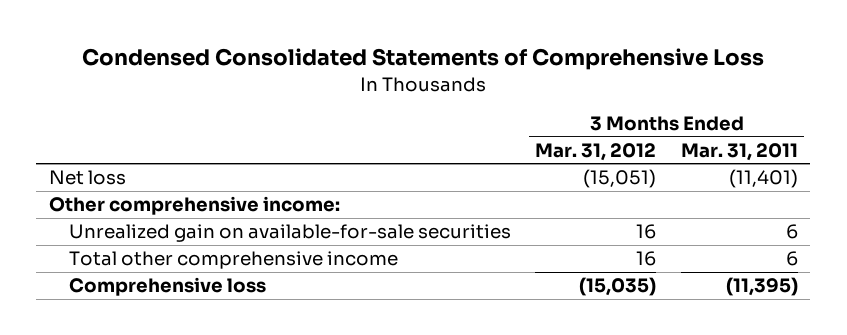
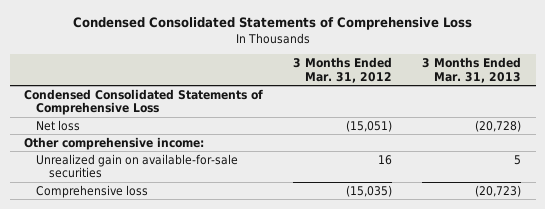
[680,142,798,161] Mar. 31, 2011 -> none
none -> [421,57,521,83] 3 Months Ended Mar. 31, 2013
none -> [24,88,264,116] Condensed Consolidated Statements of Comprehensive Loss
[68,251,398,270] Total other comprehensive income -> none

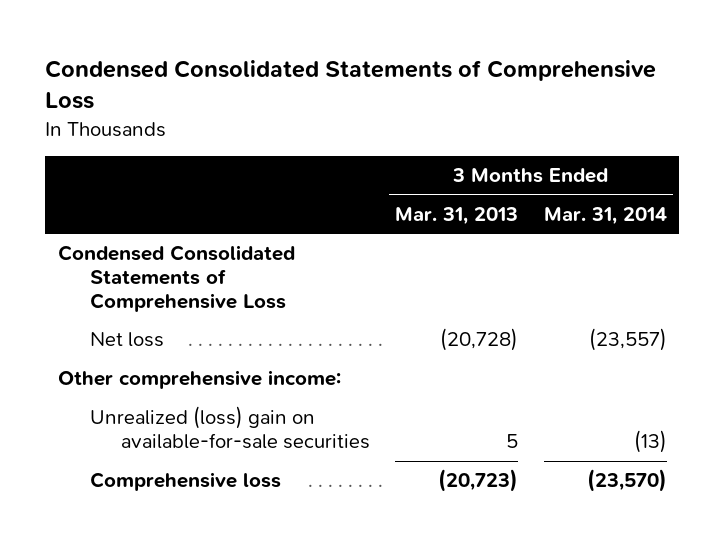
[293,57,393,83] 3 Months Ended Mar. 31, 2012 -> none
none -> [543,206,667,225] Mar. 31, 2014
[36,153,239,179] Unrealized gain on available-for-sale securities -> [89,406,370,450] Unrealized (loss) gain on available-for-sale securities

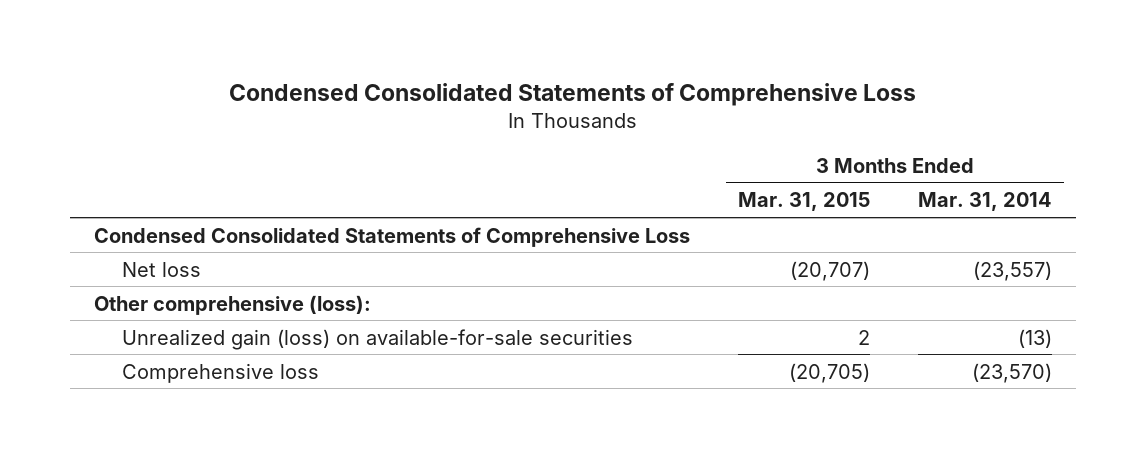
[395,206,519,225] Mar. 31, 2013 -> none
none -> [738,192,871,212] Mar. 31, 2015
[58,370,342,390] Other comprehensive income: -> [93,294,371,315] Other comprehensive (loss):
[89,406,370,450] Unrealized (loss) gain on available-for-sale securities -> [122,328,634,350] Unrealized gain (loss) on available-for-sale securities

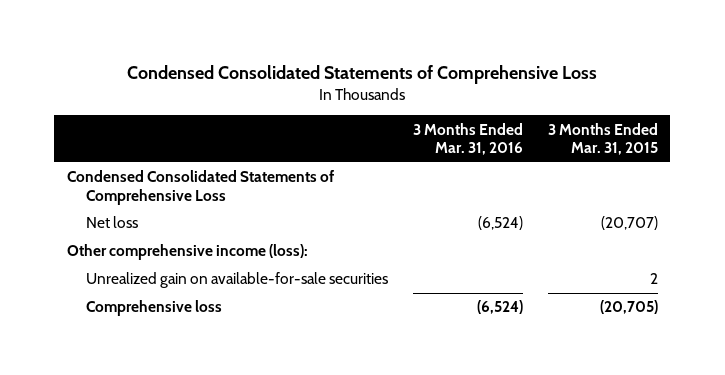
[918,192,1053,212] Mar. 31, 2014 -> none
none -> [412,122,523,156] 3 Months Ended Mar. 31, 2016
[93,294,371,315] Other comprehensive (loss): -> [66,244,308,261] Other comprehensive income (loss):
[122,328,634,350] Unrealized gain (loss) on available-for-sale securities -> [85,272,388,289] Unrealized gain on available-for-sale securities

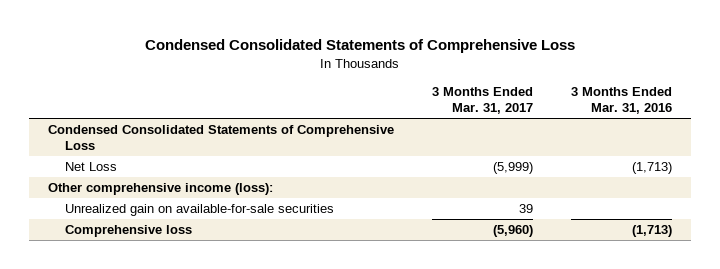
[547,122,658,156] 3 Months Ended Mar. 31, 2015 -> none
none -> [432,87,534,115] 3 Months Ended Mar. 31, 2017
[85,216,138,229] Net loss -> [64,162,117,172] Net Loss
[477,216,523,231] (6,524) -> [632,162,673,175] (1,713)
[476,300,523,315] (6,524) -> [632,225,673,238] (1,713)

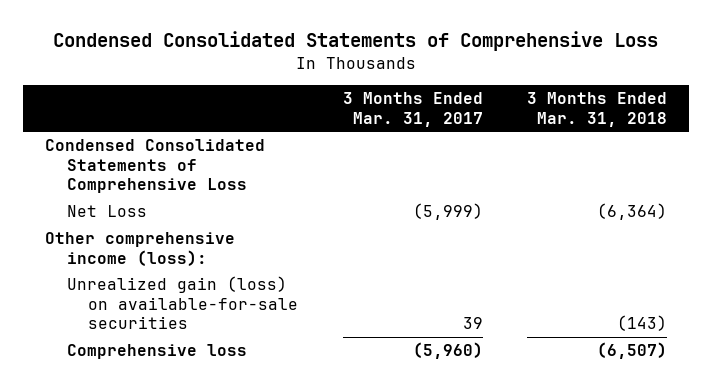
[571,87,673,115] 3 Months Ended Mar. 31, 2016 -> none
none -> [526,92,667,127] 3 Months Ended Mar. 31, 2018
[64,204,334,217] Unrealized gain on available-for-sale securities -> [66,276,299,330] Unrealized gain (loss) on available-for-sale securities

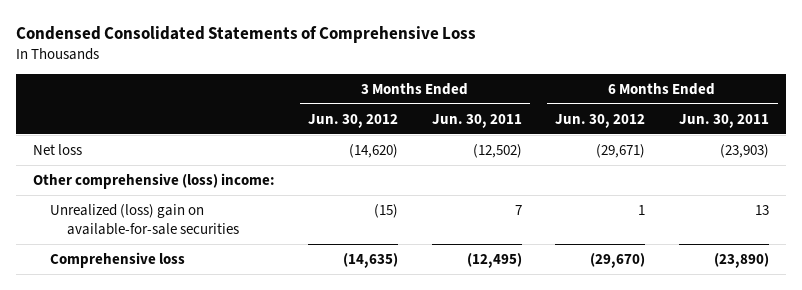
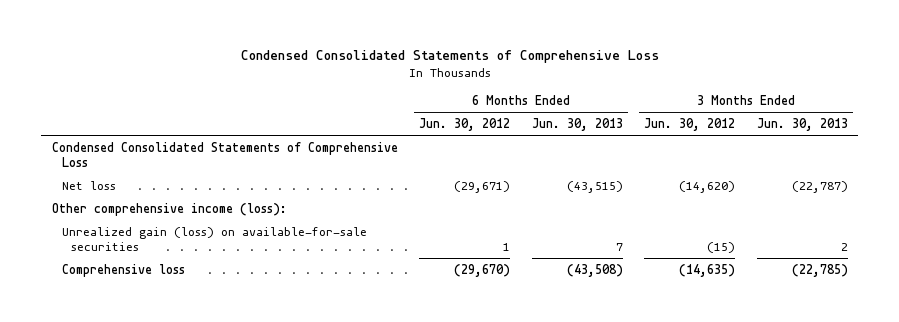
[431,113,522,128] Jun. 30, 2011 -> none
[679,113,770,128] Jun. 30, 2011 -> none
none -> [531,117,623,131] Jun. 30, 2013
none -> [756,117,848,131] Jun. 30, 2013
none -> [51,141,398,168] Condensed Consolidated Statements of Comprehensive Loss
[32,172,275,189] Other comprehensive (loss) income: -> [51,202,287,216] Other comprehensive income (loss):
[49,203,240,235] Unrealized (loss) gain on available-for-sale securities -> [61,226,367,252] Unrealized gain (loss) on available-for-sale securities

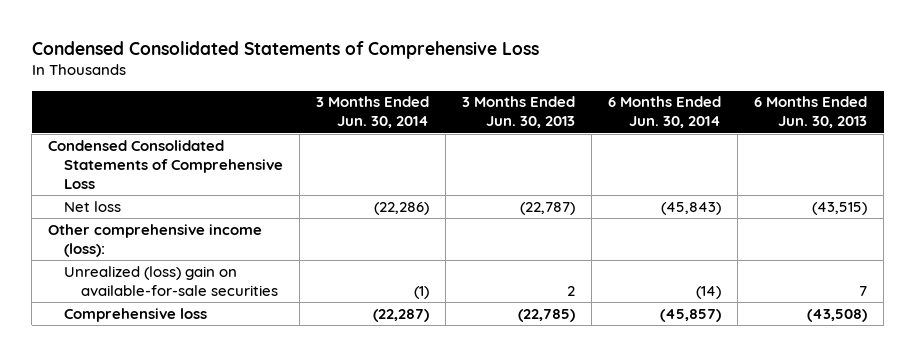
[419,117,511,131] Jun. 30, 2012 -> none
[644,117,736,131] Jun. 30, 2012 -> none
none -> [316,96,430,129] 3 Months Ended Jun. 30, 2014
none -> [608,96,722,129] 6 Months Ended Jun. 30, 2014
[61,226,367,252] Unrealized gain (loss) on available-for-sale securities -> [64,265,278,296] Unrealized (loss) gain on available-for-sale securities

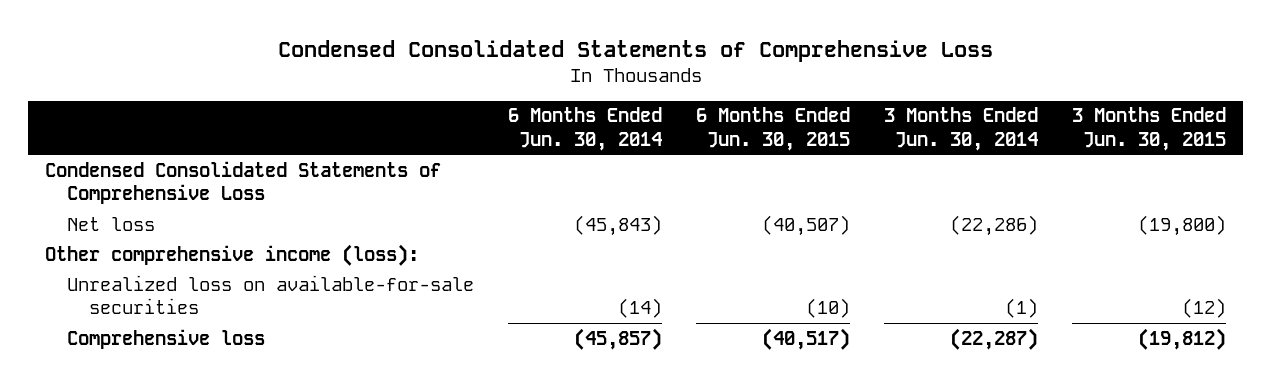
[462,96,576,129] 3 Months Ended Jun. 30, 2013 -> none
[754,96,868,129] 6 Months Ended Jun. 30, 2013 -> none
none -> [696,107,851,151] 6 Months Ended Jun. 30, 2015
none -> [1072,107,1227,151] 3 Months Ended Jun. 30, 2015
[64,265,278,296] Unrealized (loss) gain on available-for-sale securities -> [67,274,475,314] Unrealized loss on available-for-sale securities

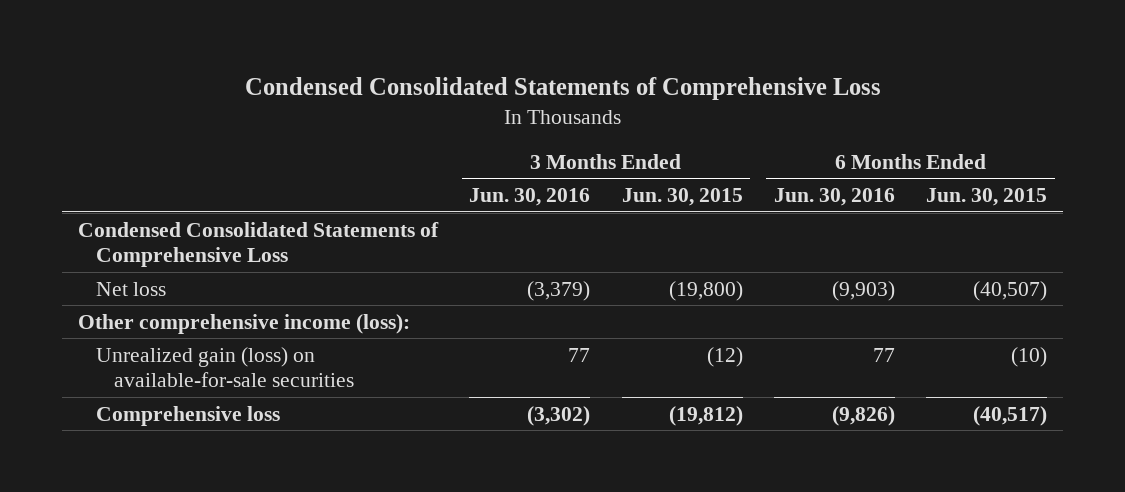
[508,107,663,151] 6 Months Ended Jun. 30, 2014 -> none
[884,107,1039,151] 3 Months Ended Jun. 30, 2014 -> none
none -> [469,188,591,207] Jun. 30, 2016
none -> [773,188,895,207] Jun. 30, 2016
[67,274,475,314] Unrealized loss on available-for-sale securities -> [95,346,354,387] Unrealized gain (loss) on available-for-sale securities

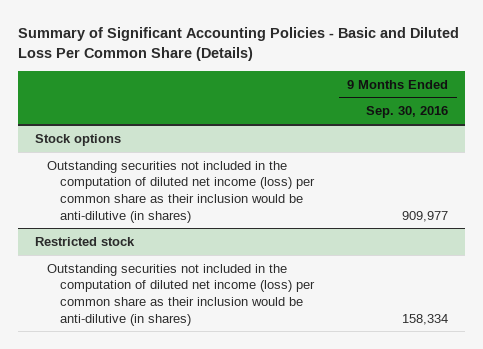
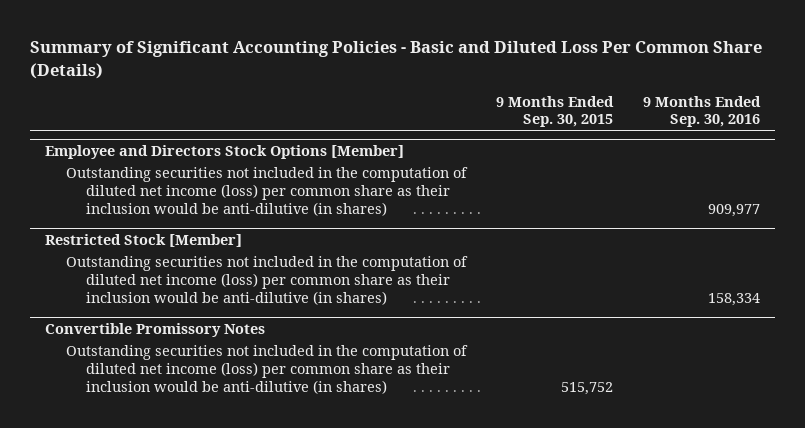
none -> [495,95,614,128] 9 Months Ended Sep. 30, 2015
[35,133,122,146] Stock options -> [45,145,405,160] Employee and Directors Stock Options [Member]
[35,236,136,246] Restricted stock -> [45,234,243,248] Restricted Stock [Member]
none -> [45,323,266,338] Convertible Promissory Notes
none -> [65,345,468,395] Outstanding securities not included in the computation of diluted net income (loss) per common share as their inclusion would be anti-dilutive (in shares)

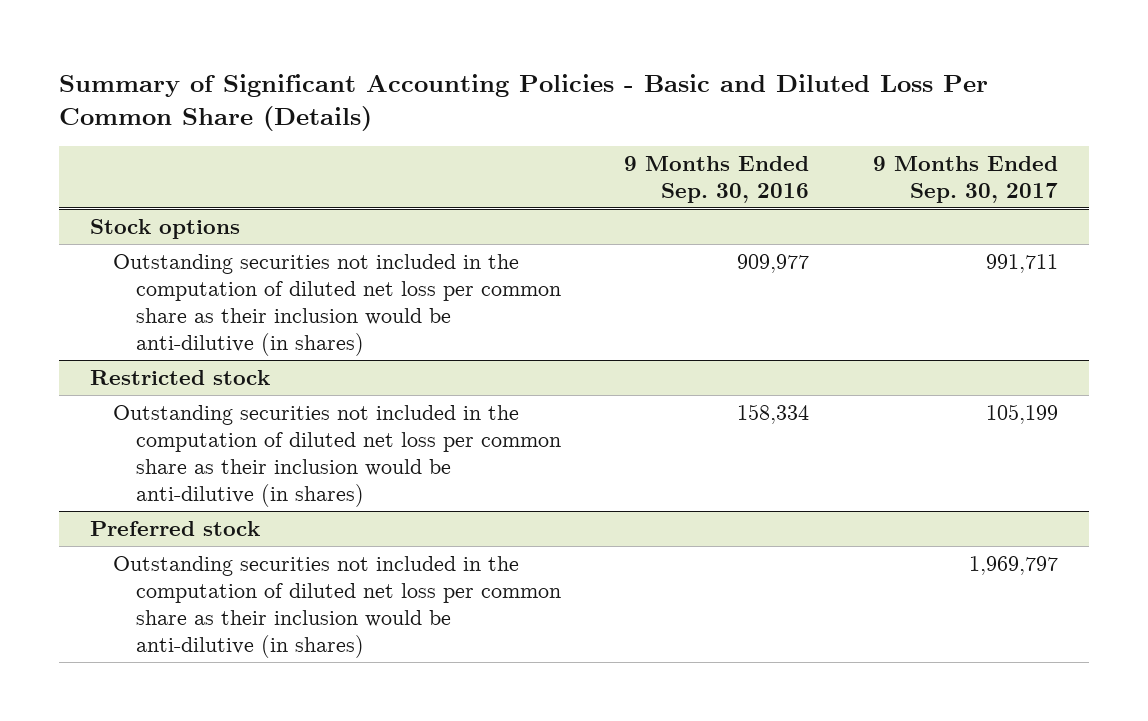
[495,95,614,128] 9 Months Ended Sep. 30, 2015 -> none
none -> [872,155,1058,203] 9 Months Ended Sep. 30, 2017
[45,323,266,338] Convertible Promissory Notes -> none
[45,145,405,160] Employee and Directors Stock Options [Member] -> [90,218,241,239] Stock options
[65,167,468,217] Outstanding securities not included in the computation of diluted net income (loss) per common share as their inclusion would be anti-dilutive (in shares) -> [112,253,561,356] Outstanding securities not included in the computation of diluted net loss per common share as their inclusion would be anti-dilutive (in shares)
[45,234,243,248] Restricted Stock [Member] -> [90,369,271,385] Restricted stock
[65,256,468,306] Outstanding securities not included in the computation of diluted net income (loss) per common share as their inclusion would be anti-dilutive (in shares) -> [112,404,561,507] Outstanding securities not included in the computation of diluted net loss per common share as their inclusion would be anti-dilutive (in shares)
none -> [90,520,261,536] Preferred stock
[65,345,468,395] Outstanding securities not included in the computation of diluted net income (loss) per common share as their inclusion would be anti-dilutive (in shares) -> [112,555,561,658] Outstanding securities not included in the computation of diluted net loss per common share as their inclusion would be anti-dilutive (in shares)

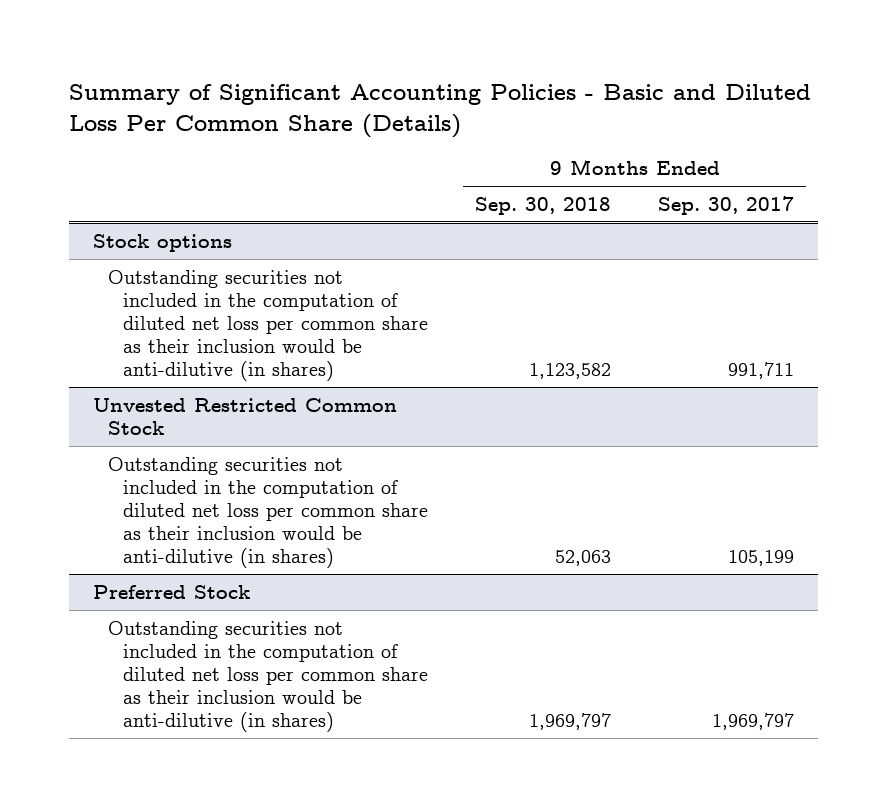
[624,155,810,203] 9 Months Ended Sep. 30, 2016 -> none
none -> [474,196,611,215] Sep. 30, 2018
[90,369,271,385] Restricted stock -> [92,397,397,435] Unvested Restricted Common Stock
[90,520,261,536] Preferred stock -> [92,584,250,599] Preferred Stock

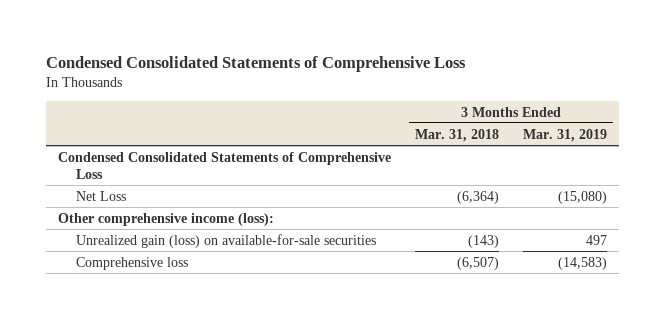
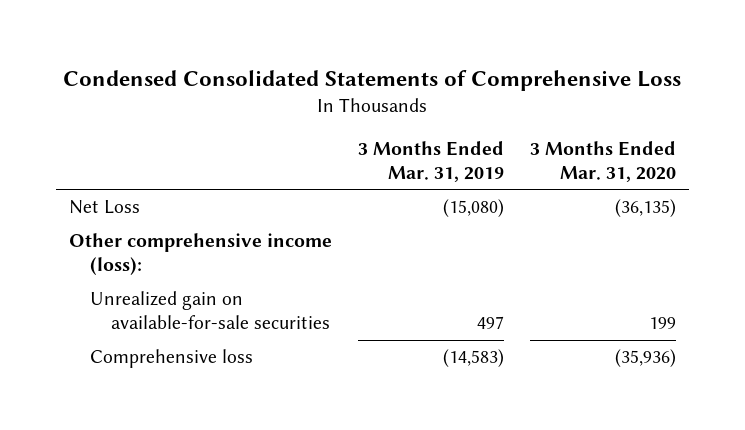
[414,128,499,142] Mar. 31, 2018 -> none
none -> [530,141,677,182] 3 Months Ended Mar. 31, 2020
[57,151,391,179] Condensed Consolidated Statements of Comprehensive Loss -> none
[76,233,377,248] Unrealized gain (loss) on available-for-sale securities -> [90,291,331,329] Unrealized gain on available-for-sale securities

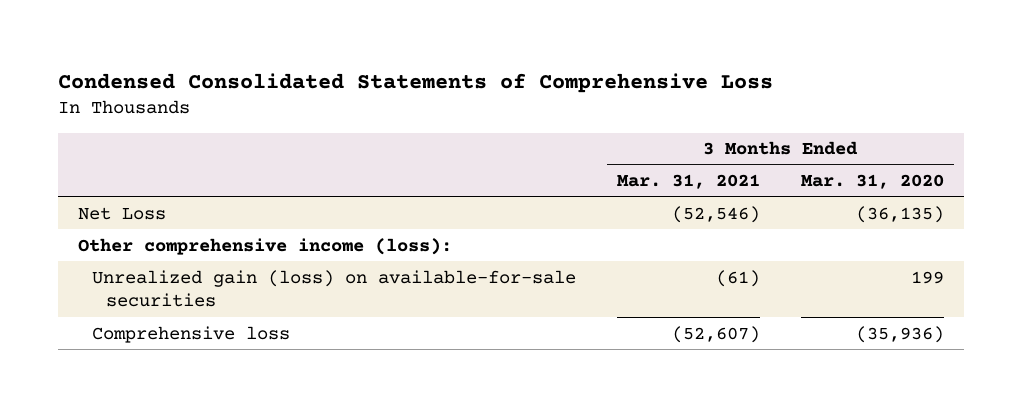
[357,141,504,182] 3 Months Ended Mar. 31, 2019 -> none
none -> [617,173,761,189] Mar. 31, 2021
[90,291,331,329] Unrealized gain on available-for-sale securities -> [92,269,577,308] Unrealized gain (loss) on available-for-sale securities

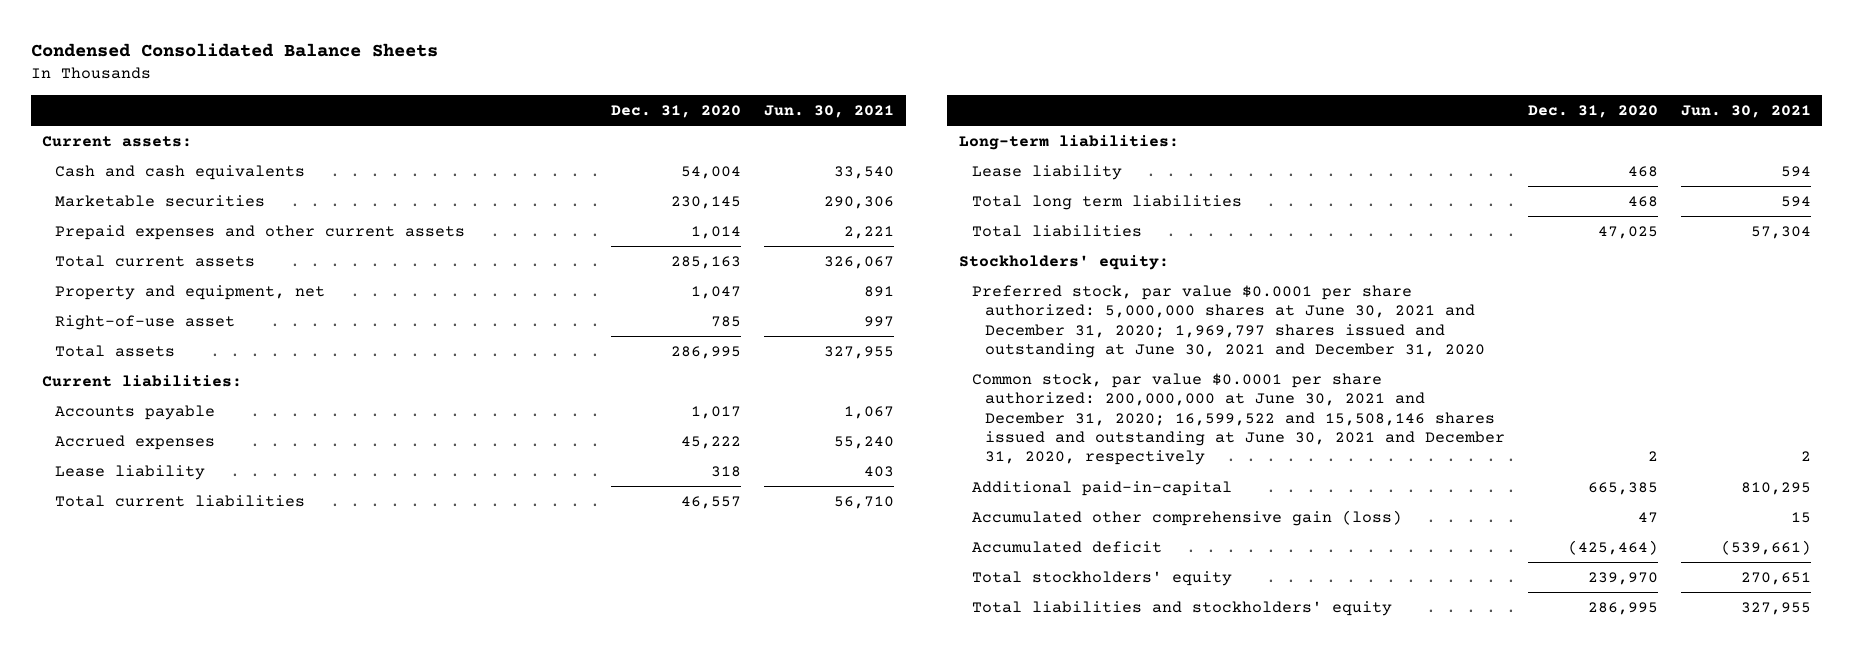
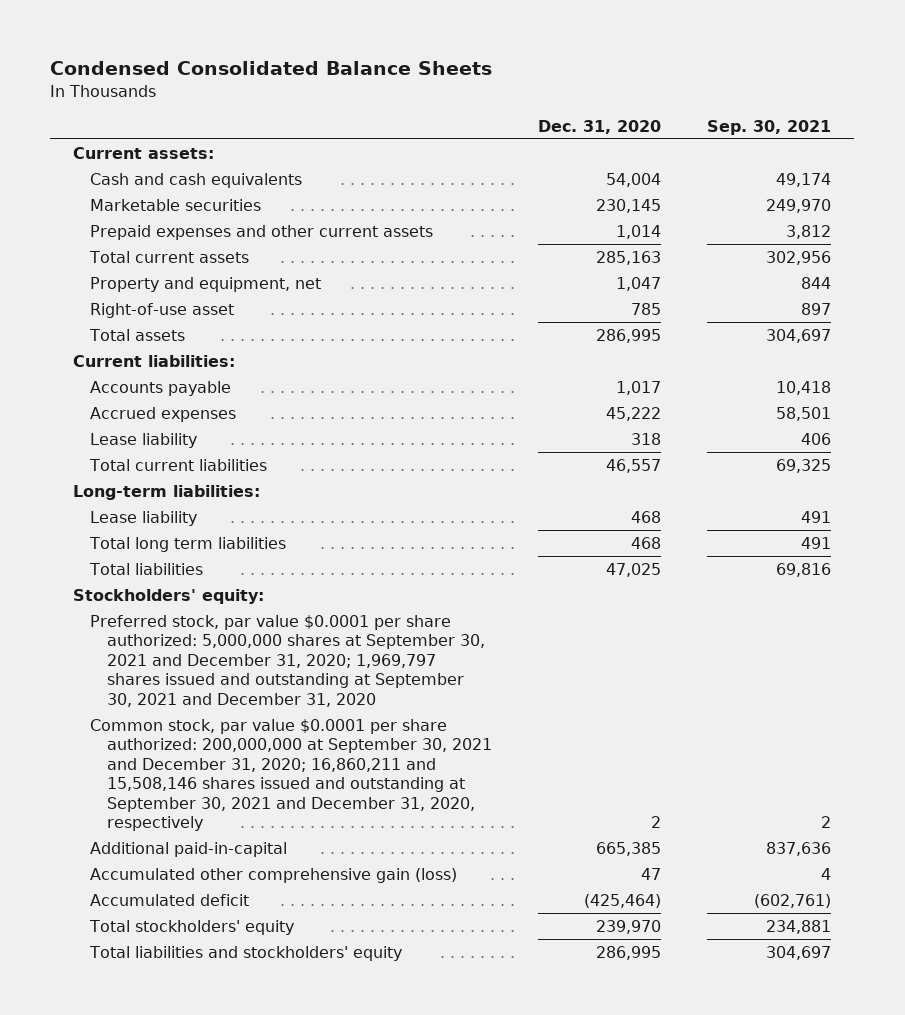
[764,104,895,118] Jun. 30, 2021 -> none
none -> [707,119,832,135] Sep. 30, 2021
[971,284,1485,358] Preferred stock, par value $0.0001 per share authorized: 5,000,000 shares at June 30, 2021 and December 31, 2020; 1,969,797 shares issued and outstanding at June 30, 2021 and December 31, 2020 -> [90,614,486,707] Preferred stock, par value $0.0001 per share authorized: 5,000,000 shares at September 30, 2021 and December 31, 2020; 1,969,797 shares issued and outstanding at September 30, 2021 and December 31, 2020
[971,372,1505,466] Common stock, par value $0.0001 per share authorized: 200,000,000 at June 30, 2021 and December 31, 2020; 16,599,522 and 15,508,146 shares issued and outstanding at June 30, 2021 and December 31, 2020, respectively -> [90,718,493,832] Common stock, par value $0.0001 per share authorized: 200,000,000 at September 30, 2021 and December 31, 2020; 16,860,211 and 15,508,146 shares issued and outstanding at September 30, 2021 and December 31, 2020, respectively

